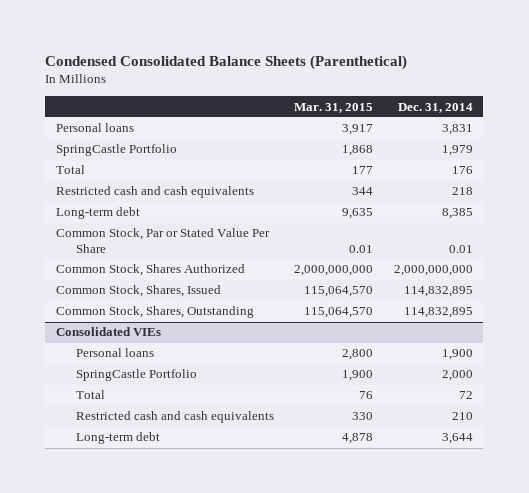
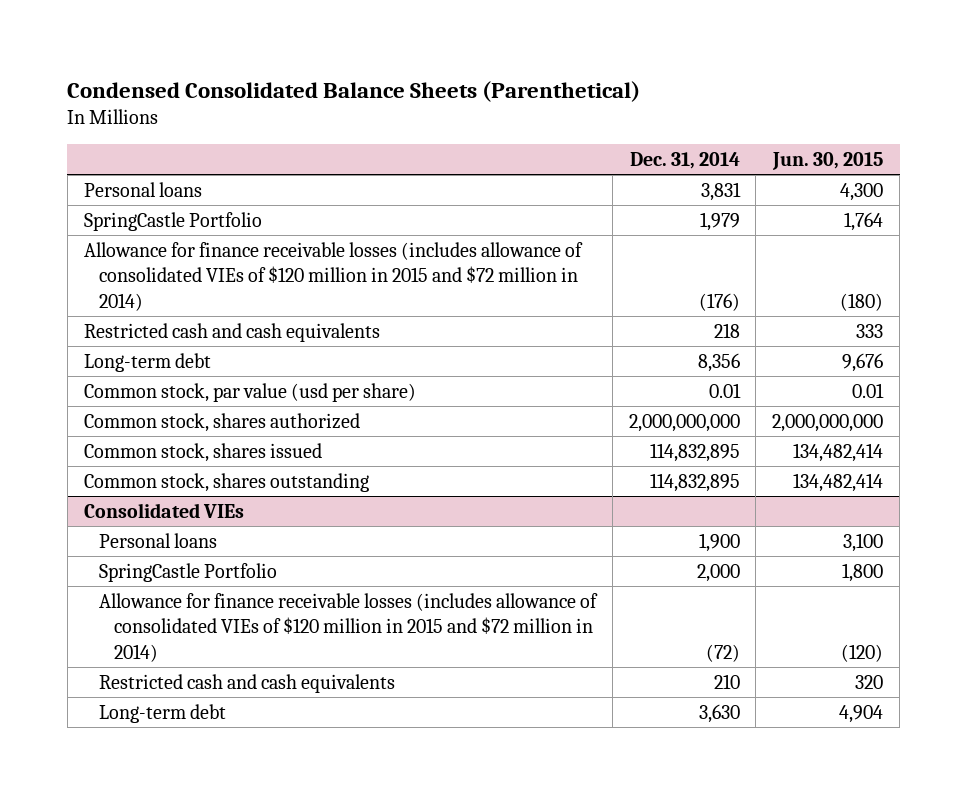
[294,102,374,113] Mar. 31, 2015 -> none
none -> [772,151,884,170] Jun. 30, 2015
[55,165,85,175] Total -> none
none -> [83,241,583,311] Allowance for finance receivable losses (includes allowance of consolidated VIEs of $120 million in 2015 and $72 million in 2014)
[441,208,473,220] 8,385 -> [697,352,740,372] 8,356
[55,228,270,253] Common Stock, Par or Stated Value Per Share -> [83,382,416,402] Common stock, par value (usd per share)
[55,264,245,277] Common Stock, Shares Authorized -> [83,412,360,432] Common stock, shares authorized
[55,285,221,298] Common Stock, Shares, Issued -> [83,442,322,462] Common stock, shares issued
[55,306,254,319] Common Stock, Shares, Outstanding -> [83,472,369,492] Common stock, shares outstanding
[75,390,105,400] Total -> none
none -> [98,592,598,662] Allowance for finance receivable losses (includes allowance of consolidated VIEs of $120 million in 2015 and $72 million in 2014)
[441,433,473,445] 3,644 -> [698,703,740,723] 3,630

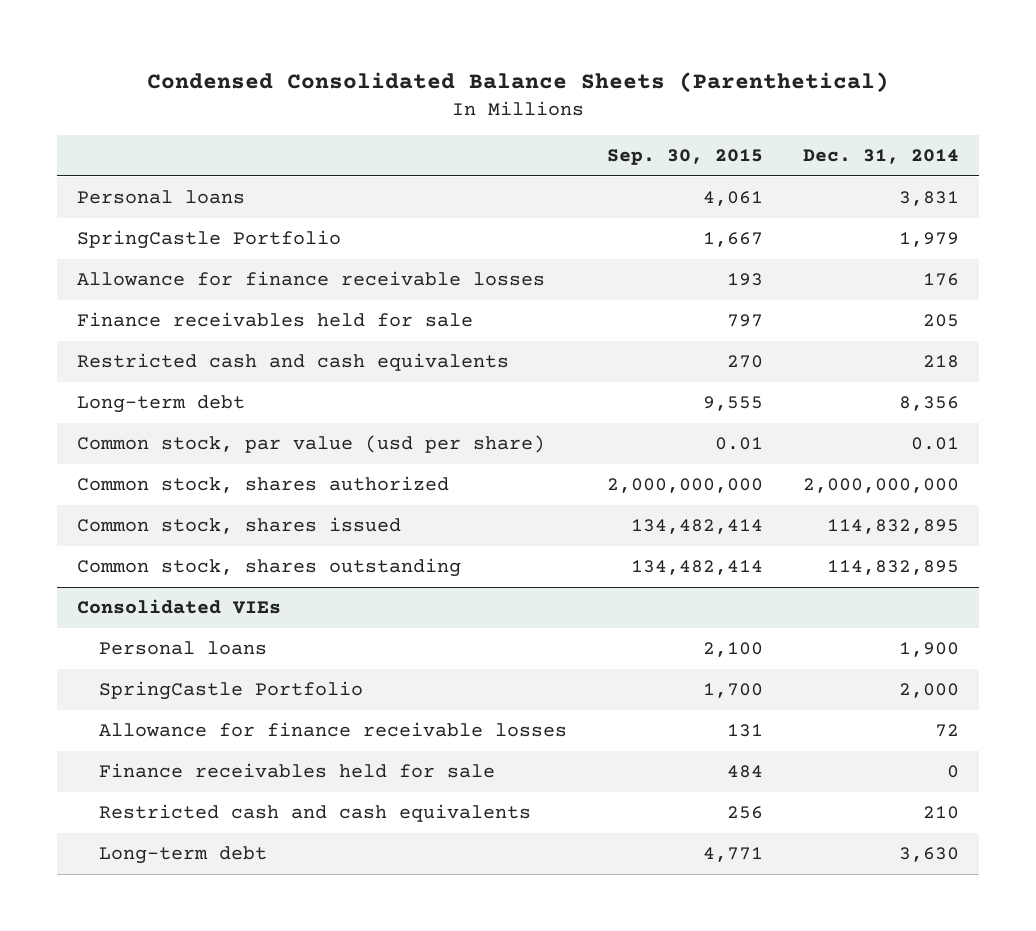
[772,151,884,170] Jun. 30, 2015 -> none
none -> [607,149,764,166] Sep. 30, 2015
[83,241,583,311] Allowance for finance receivable losses (includes allowance of consolidated VIEs of $120 million in 2015 and $72 million in 2014) -> [76,271,545,287] Allowance for finance receivable losses
[698,292,740,311] (176) -> [923,273,960,287] 176
none -> [76,312,473,328] Finance receivables held for sale
[98,592,598,662] Allowance for finance receivable losses (includes allowance of consolidated VIEs of $120 million in 2015 and $72 million in 2014) -> [99,722,568,738] Allowance for finance receivable losses
[705,643,740,662] (72) -> [935,724,960,738] 72
none -> [99,763,496,779] Finance receivables held for sale

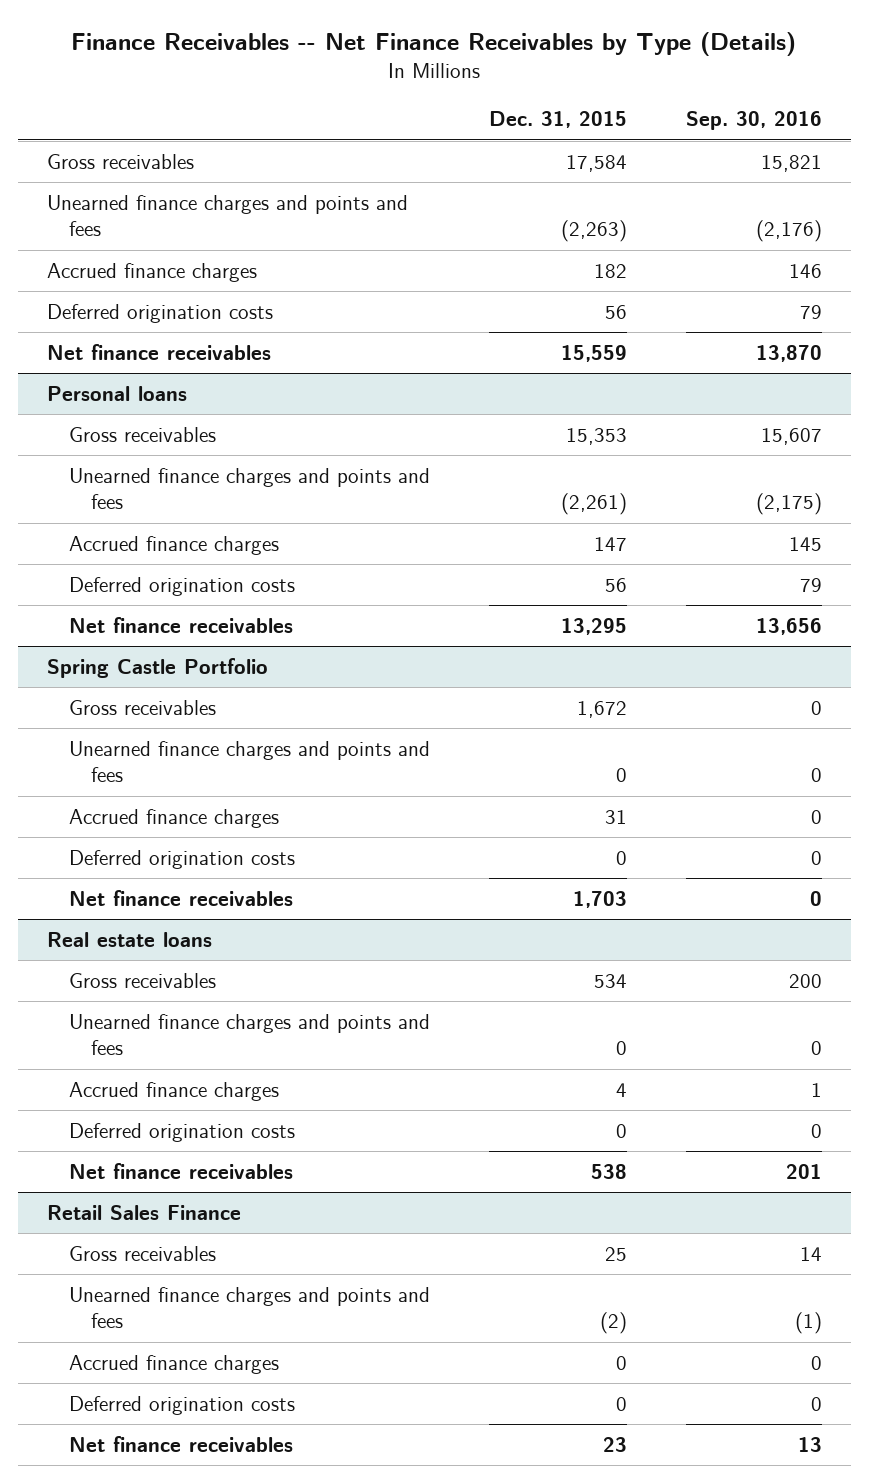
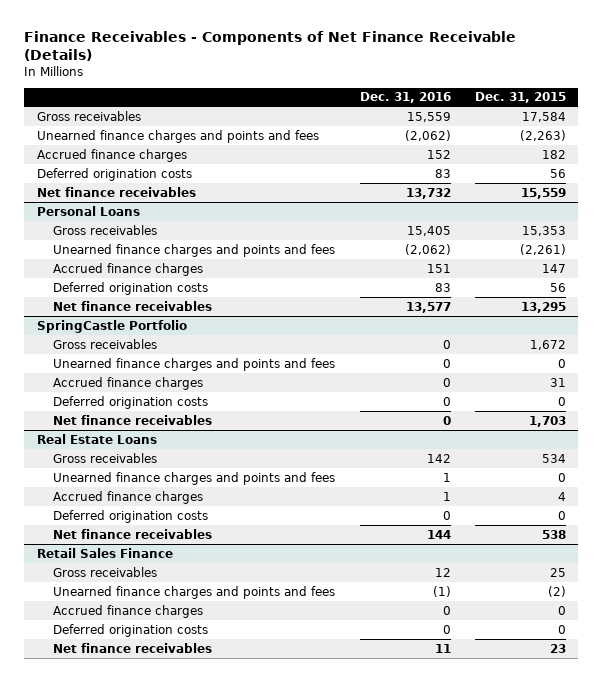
[71,32,797,57] Finance Receivables -- Net Finance Receivables by Type (Details) -> [24,31,517,62] Finance Receivables - Components of Net Finance Receivable (Details)
[685,111,822,131] Sep. 30, 2016 -> none
none -> [359,92,451,104] Dec. 31, 2016
[47,385,188,401] Personal loans -> [36,205,140,216] Personal Loans
[47,657,269,678] Spring Castle Portfolio -> [36,319,187,333] SpringCastle Portfolio
[47,931,213,947] Real estate loans -> [36,433,157,444] Real Estate Loans

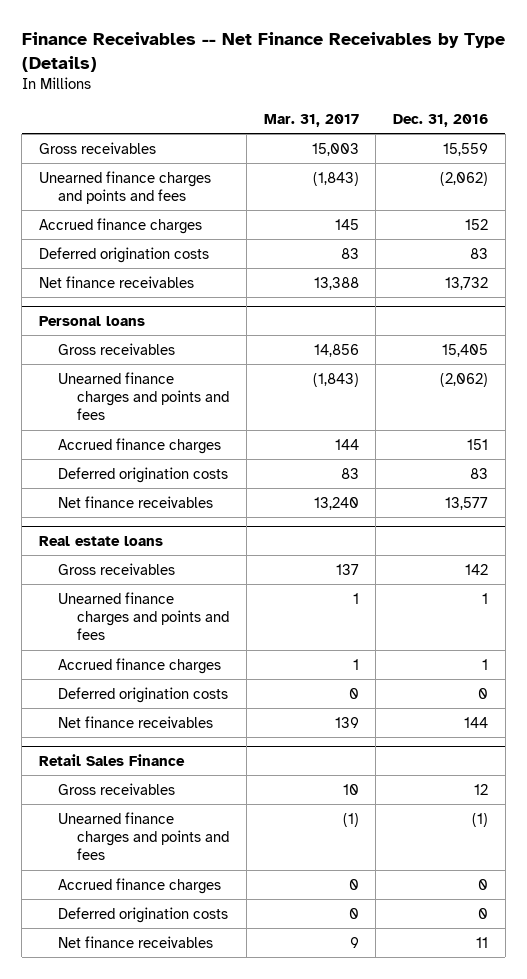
[24,31,517,62] Finance Receivables - Components of Net Finance Receivable (Details) -> [21,32,505,72] Finance Receivables -- Net Finance Receivables by Type (Details)
[475,92,567,104] Dec. 31, 2015 -> none
none -> [263,113,359,127] Mar. 31, 2017
[36,205,140,216] Personal Loans -> [39,315,146,326] Personal loans
[36,319,187,333] SpringCastle Portfolio -> none
[52,338,157,349] Gross receivables -> none
[52,357,335,371] Unearned finance charges and points and fees -> none
[52,376,203,390] Accrued finance charges -> none
[52,395,208,409] Deferred origination costs -> none
[52,414,212,425] Net finance receivables -> none
[36,433,157,444] Real Estate Loans -> [39,535,164,546] Real estate loans

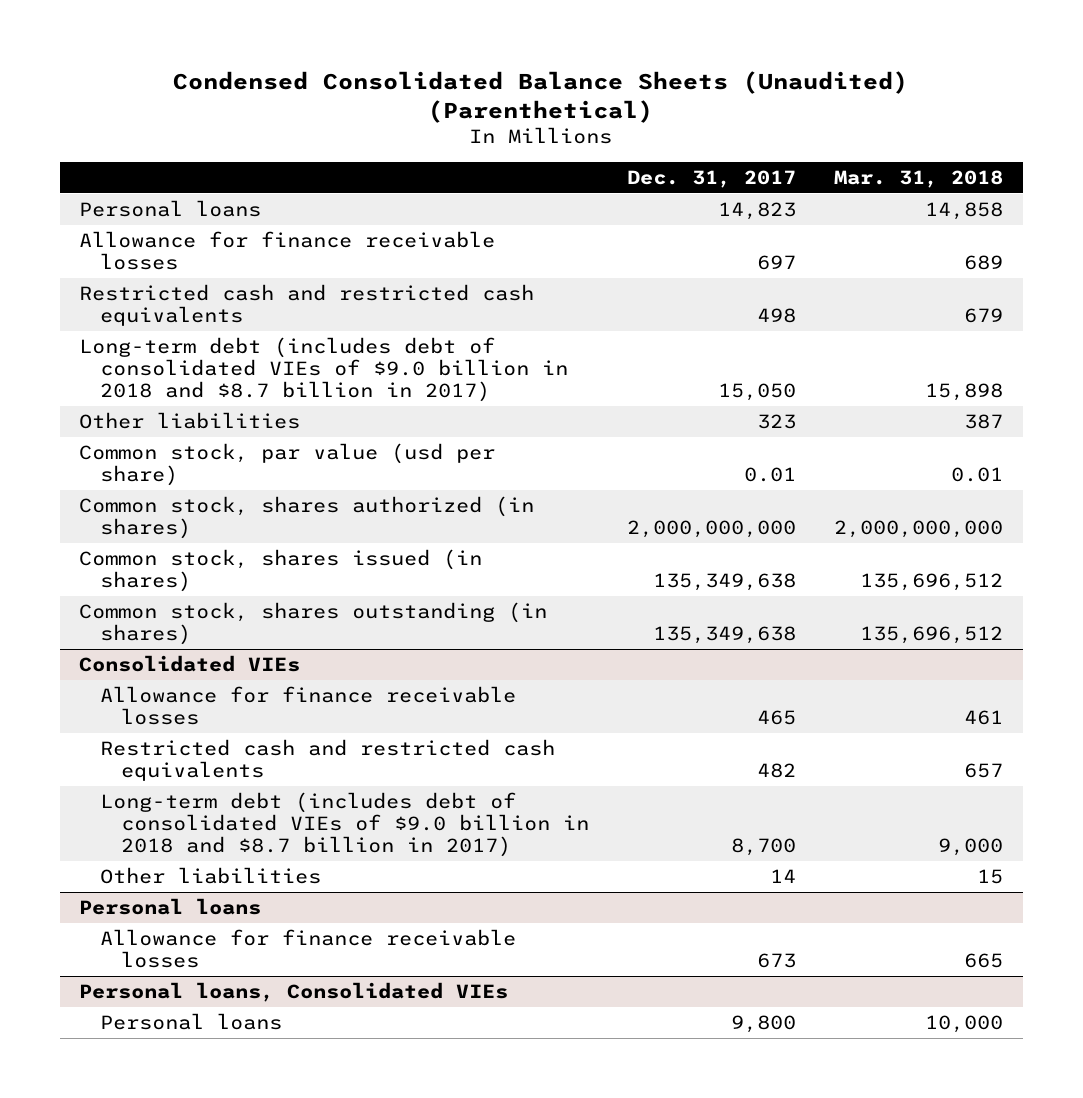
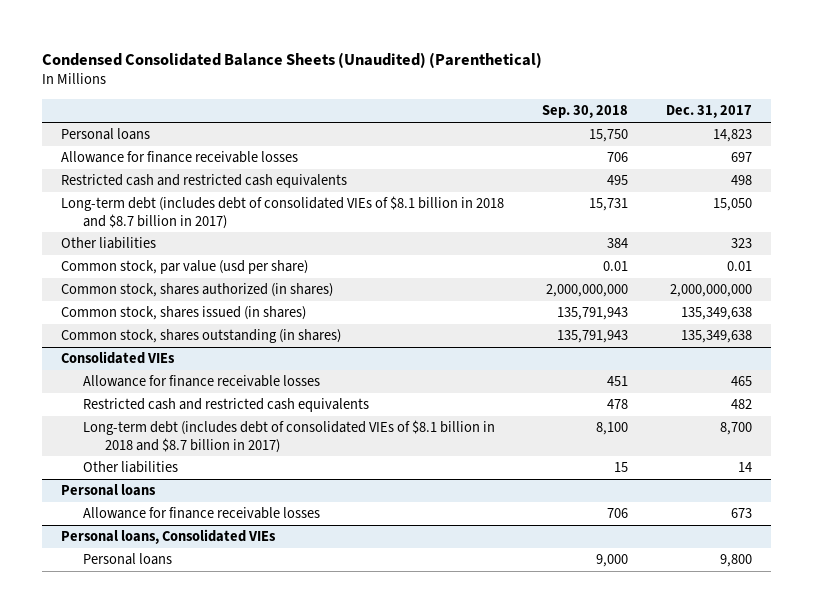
[834,170,1004,189] Mar. 31, 2018 -> none
none -> [541,105,628,119] Sep. 30, 2018
[79,336,568,403] Long-term debt (includes debt of consolidated VIEs of $9.0 billion in 2018 and $8.7 billion in 2017) -> [61,196,505,229] Long-term debt (includes debt of consolidated VIEs of $8.1 billion in 2018 and $8.7 billion in 2017)
[99,791,589,858] Long-term debt (includes debt of consolidated VIEs of $9.0 billion in 2018 and $8.7 billion in 2017) -> [83,420,496,453] Long-term debt (includes debt of consolidated VIEs of $8.1 billion in 2018 and $8.7 billion in 2017)

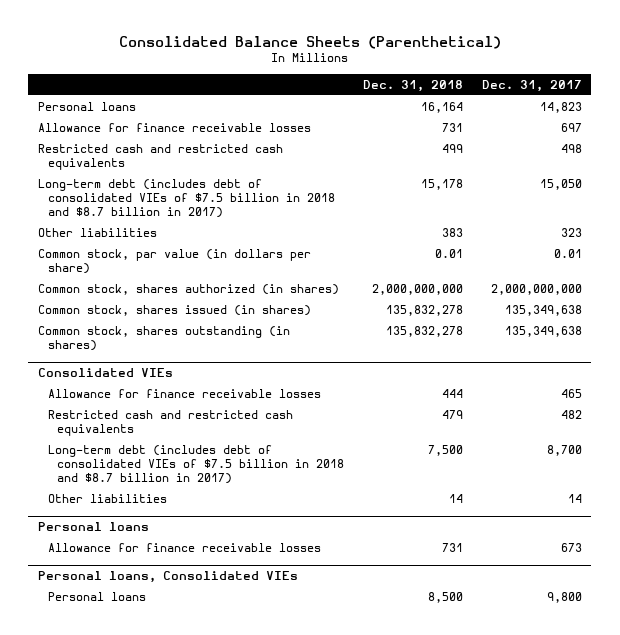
[42,51,543,68] Condensed Consolidated Balance Sheets (Unaudited) (Parenthetical) -> [118,35,501,49] Consolidated Balance Sheets (Parenthetical)
[541,105,628,119] Sep. 30, 2018 -> none
none -> [363,79,464,92] Dec. 31, 2018
[61,196,505,229] Long-term debt (includes debt of consolidated VIEs of $8.1 billion in 2018 and $8.7 billion in 2017) -> [37,178,335,219] Long-term debt (includes debt of consolidated VIEs of $7.5 billion in 2018 and $8.7 billion in 2017)
[61,260,309,275] Common stock, par value (usd per share) -> [37,248,311,275] Common stock, par value (in dollars per share)
[83,420,496,453] Long-term debt (includes debt of consolidated VIEs of $8.1 billion in 2018 and $8.7 billion in 2017) -> [47,444,345,485] Long-term debt (includes debt of consolidated VIEs of $7.5 billion in 2018 and $8.7 billion in 2017)

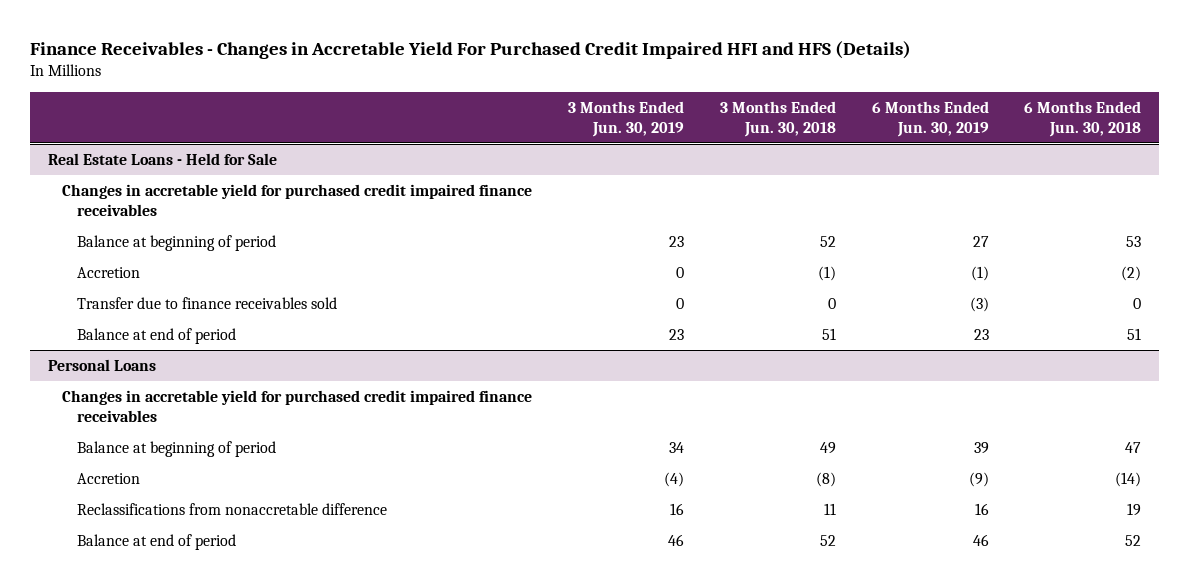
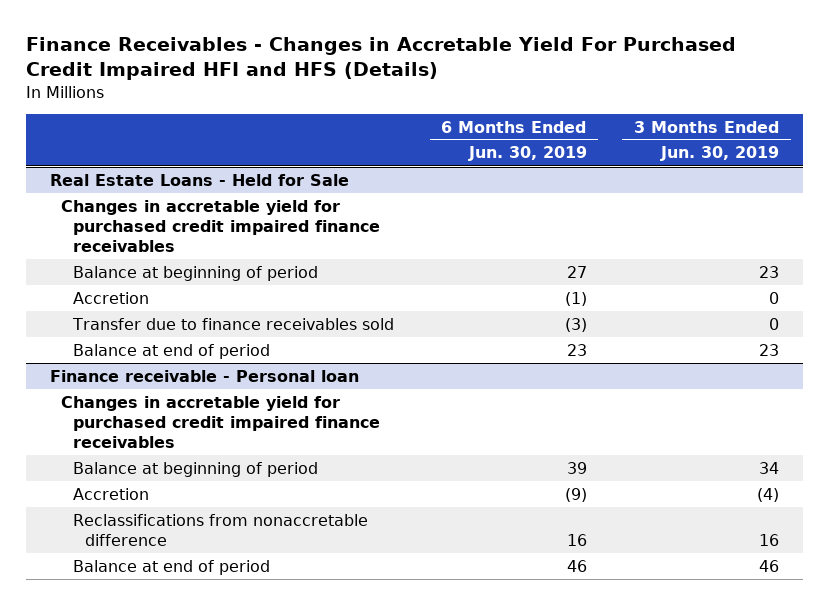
[719,100,836,137] 3 Months Ended Jun. 30, 2018 -> none
[1024,100,1142,137] 6 Months Ended Jun. 30, 2018 -> none
[47,358,156,371] Personal Loans -> [49,369,359,382] Finance receivable - Personal loan

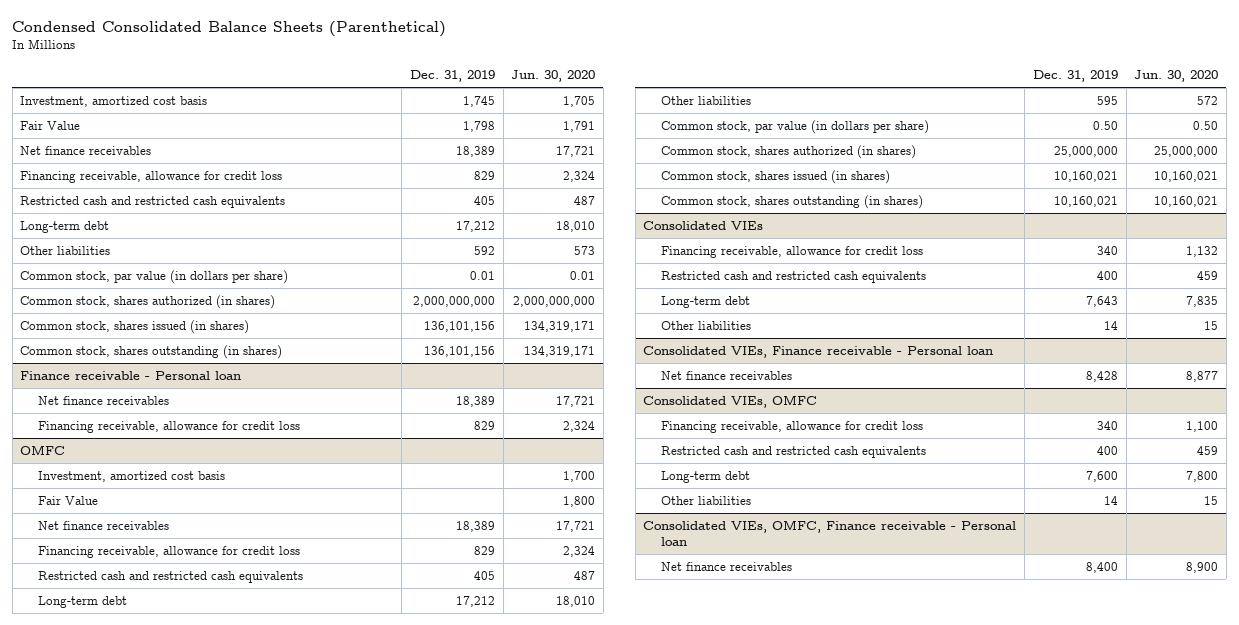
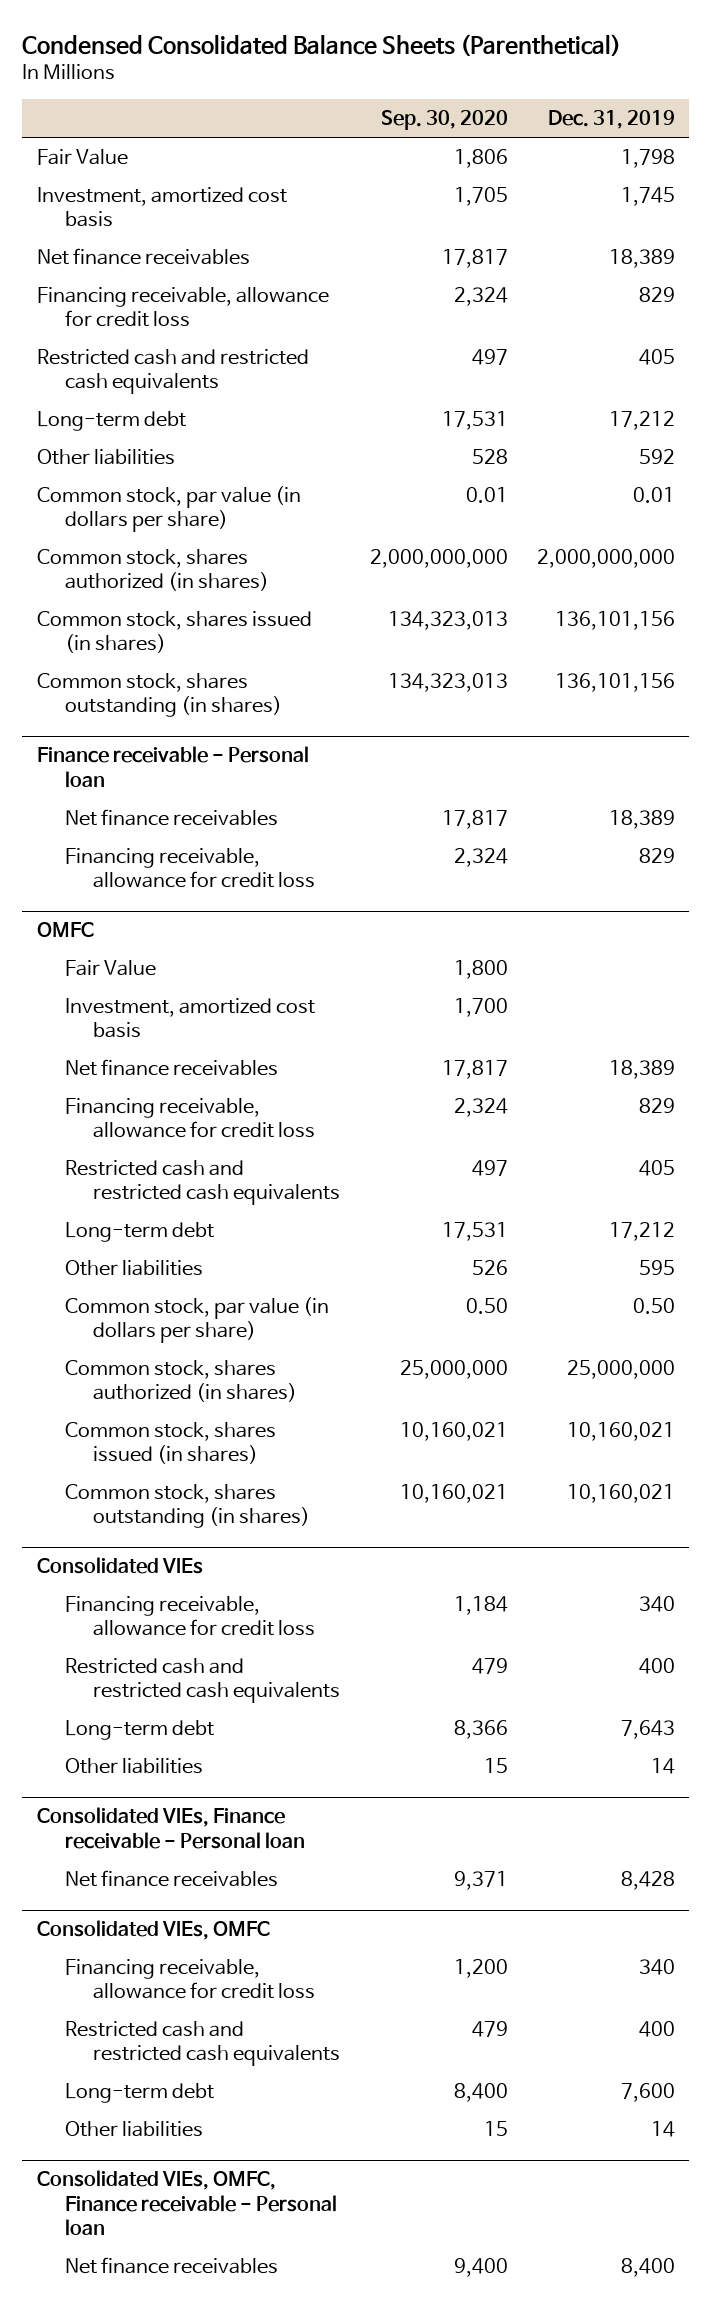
[511,69,596,82] Jun. 30, 2020 -> none
none -> [380,110,508,131] Sep. 30, 2020
[20,96,208,108] Investment, amortized cost basis -> [36,187,287,228] Investment, amortized cost basis
[38,471,226,483] Investment, amortized cost basis -> [64,998,315,1039] Investment, amortized cost basis

